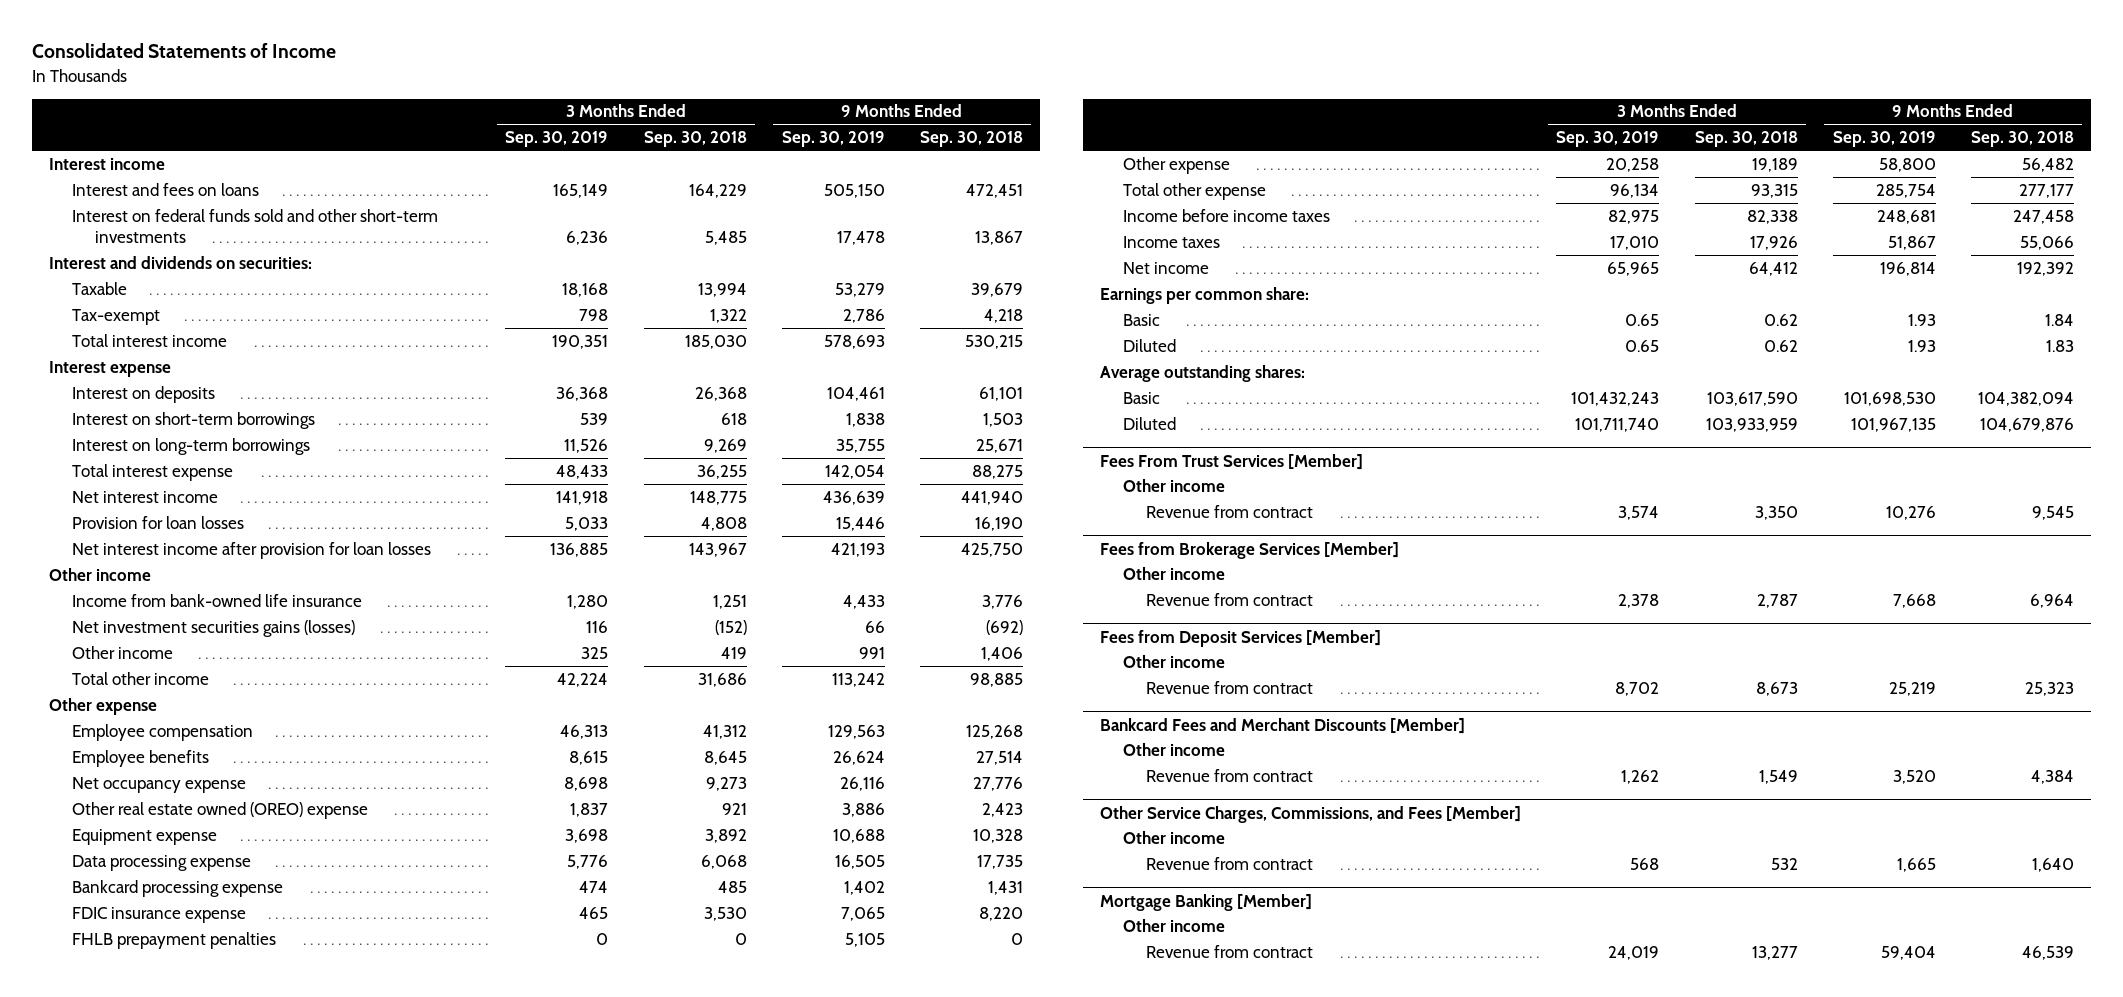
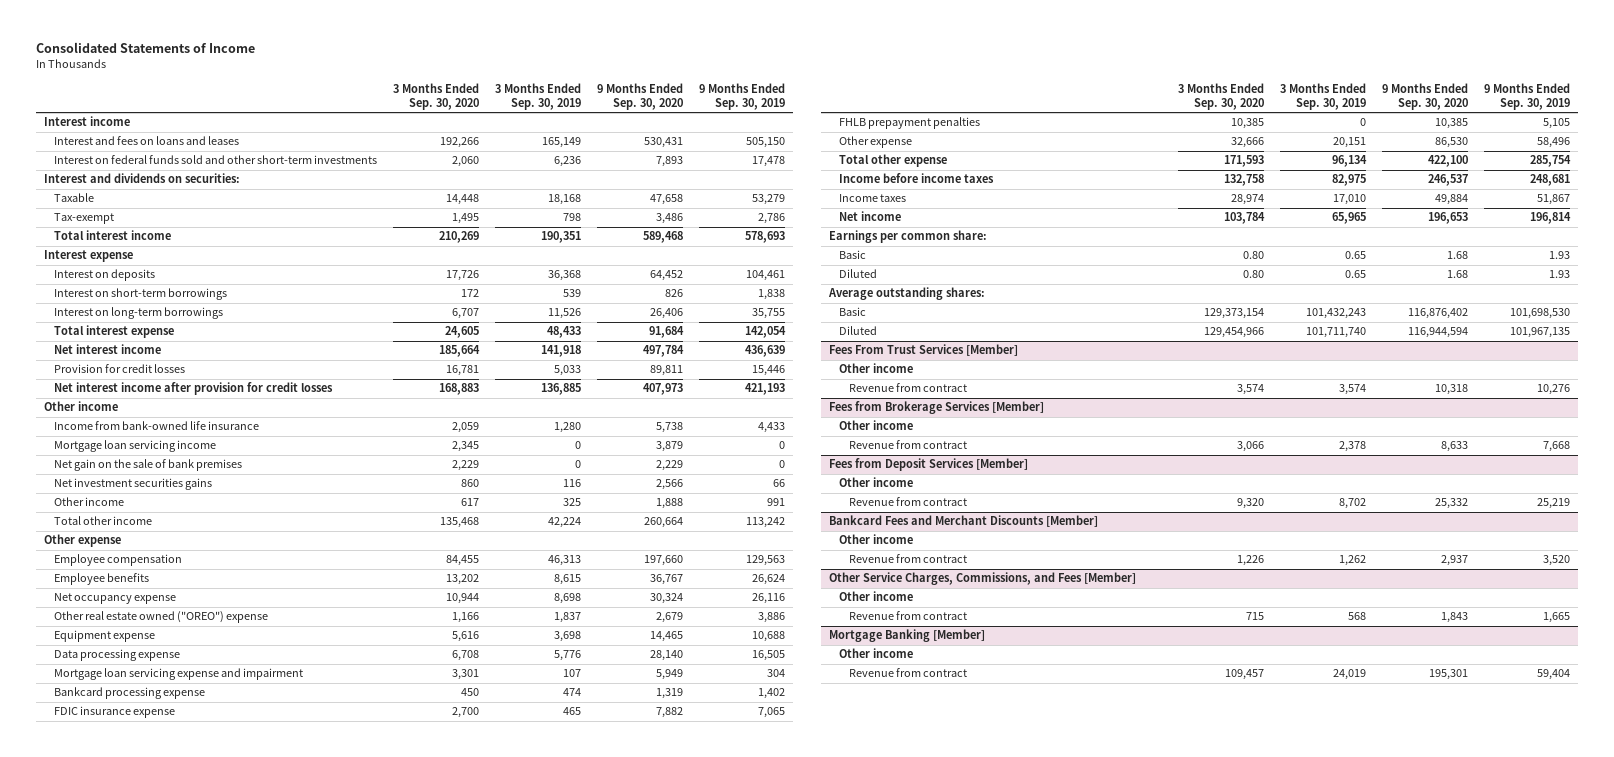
[643,131,747,148] Sep. 30, 2018 -> none
[919,131,1023,148] Sep. 30, 2018 -> none
none -> [393,82,480,110] 3 Months Ended Sep. 30, 2020
none -> [597,82,684,110] 9 Months Ended Sep. 30, 2020
[72,182,260,196] Interest and fees on loans -> [54,136,240,146] Interest and fees on loans and leases
[72,515,245,529] Provision for loan losses -> [54,364,186,374] Provision for credit losses
[72,541,432,559] Net interest income after provision for loan losses -> [54,382,334,396] Net interest income after provision for credit losses
none -> [54,440,217,453] Mortgage loan servicing income
none -> [54,459,243,472] Net gain on the sale of bank premises
[72,619,356,637] Net investment securities gains (losses) -> [54,478,213,491] Net investment securities gains
[72,801,369,819] Other real estate owned (OREO) expense -> [54,611,269,624] Other real estate owned ("OREO") expense
none -> [54,668,304,681] Mortgage loan servicing expense and impairment
[1606,157,1660,172] 20,258 -> [1333,137,1367,149] 20,151
[1878,157,1936,172] 58,800 -> [1537,137,1571,149] 58,496

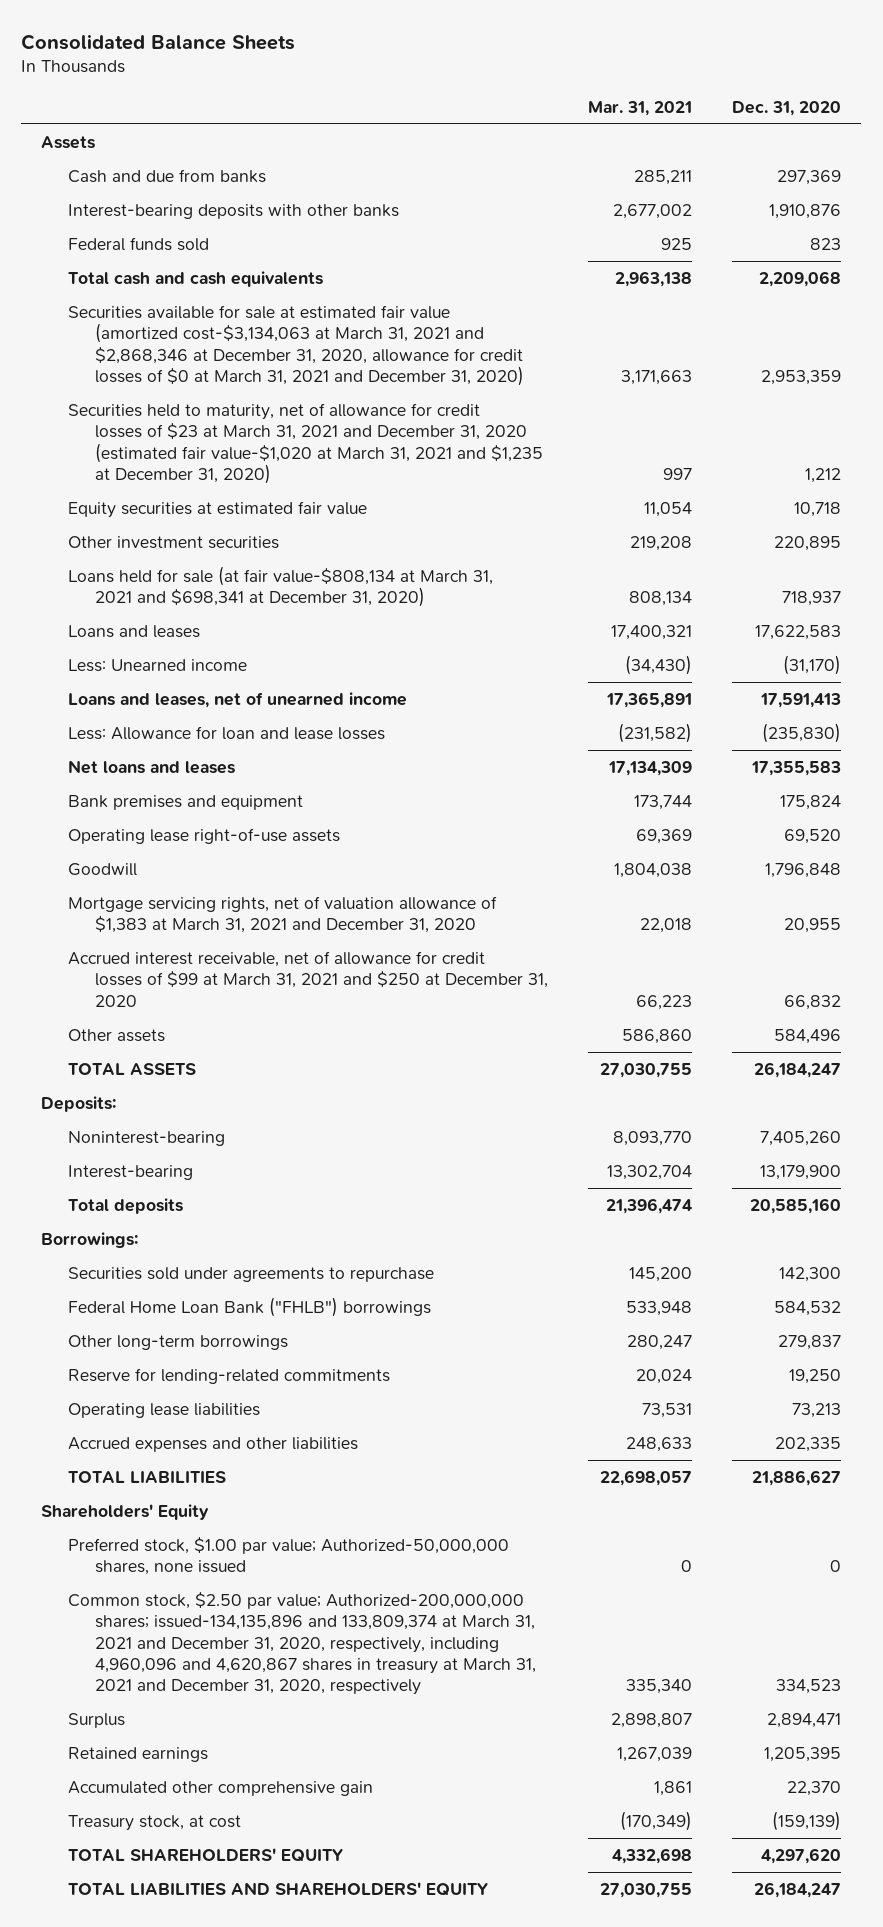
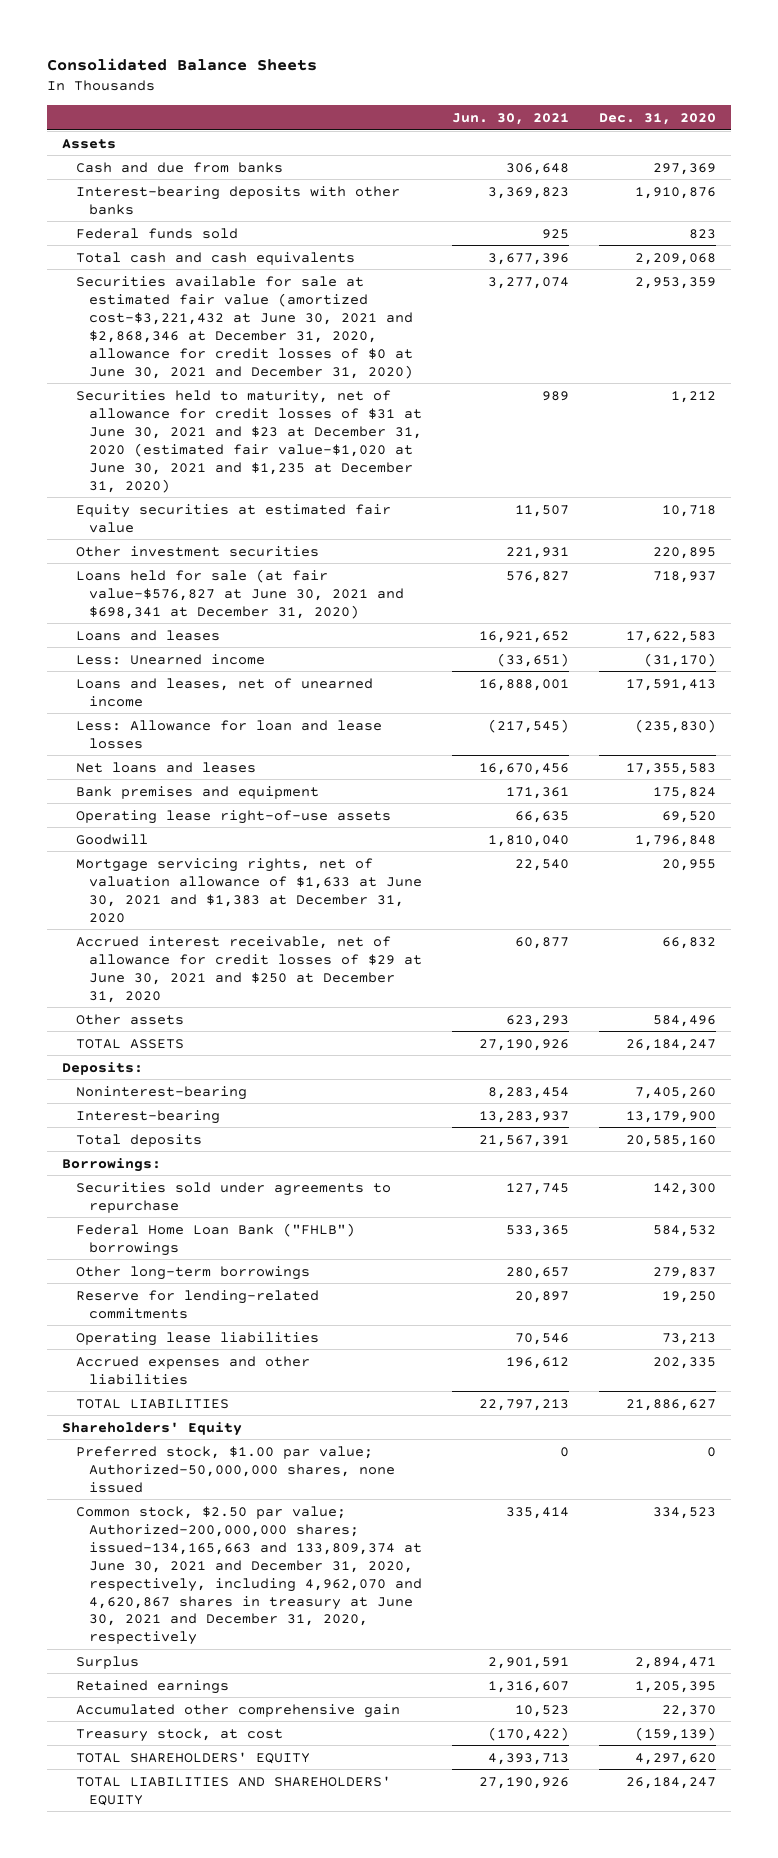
[588,100,693,116] Mar. 31, 2021 -> none
none -> [452,112,570,125] Jun. 30, 2021
[68,304,525,386] Securities available for sale at estimated fair value (amortized cost-$3,134,063 at March 31, 2021 and $2,868,346 at December 31, 2020, allowance for credit losses of $0 at March 31, 2021 and December 31, 2020) -> [75,275,414,379] Securities available for sale at estimated fair value (amortized cost-$3,221,432 at June 30, 2021 and $2,868,346 at December 31, 2020, allowance for credit losses of $0 at June 30, 2021 and December 31, 2020)
[68,402,544,484] Securities held to maturity, net of allowance for credit losses of $23 at March 31, 2021 and December 31, 2020 (estimated fair value-$1,020 at March 31, 2021 and $1,235 at December 31, 2020) -> [75,389,423,493] Securities held to maturity, net of allowance for credit losses of $31 at June 30, 2021 and $23 at December 31, 2020 (estimated fair value-$1,020 at June 30, 2021 and $1,235 at December 31, 2020)
[68,565,494,608] Loans held for sale (at fair value-$808,134 at March 31, 2021 and $698,341 at December 31, 2020) -> [75,568,405,619] Loans held for sale (at fair value-$576,827 at June 30, 2021 and $698,341 at December 31, 2020)
[68,895,498,934] Mortgage servicing rights, net of valuation allowance of $1,383 at March 31, 2021 and December 31, 2020 -> [75,857,423,923] Mortgage servicing rights, net of valuation allowance of $1,633 at June 30, 2021 and $1,383 at December 31, 2020
[68,950,549,1007] Accrued interest receivable, net of allowance for credit losses of $99 at March 31, 2021 and $250 at December 31, 2020 -> [75,935,423,1003] Accrued interest receivable, net of allowance for credit losses of $29 at June 30, 2021 and $250 at December 31, 2020
[68,1591,537,1696] Common stock, $2.50 par value; Authorized-200,000,000 shares; issued-134,135,896 and 133,809,374 at March 31, 2021 and December 31, 2020, respectively, including 4,960,096 and 4,620,867 shares in treasury at March 31, 2021 and December 31, 2020, respectively -> [75,1505,423,1646] Common stock, $2.50 par value; Authorized-200,000,000 shares; issued-134,165,663 and 133,809,374 at June 30, 2021 and December 31, 2020, respectively, including 4,962,070 and 4,620,867 shares in treasury at June 30, 2021 and December 31, 2020, respectively

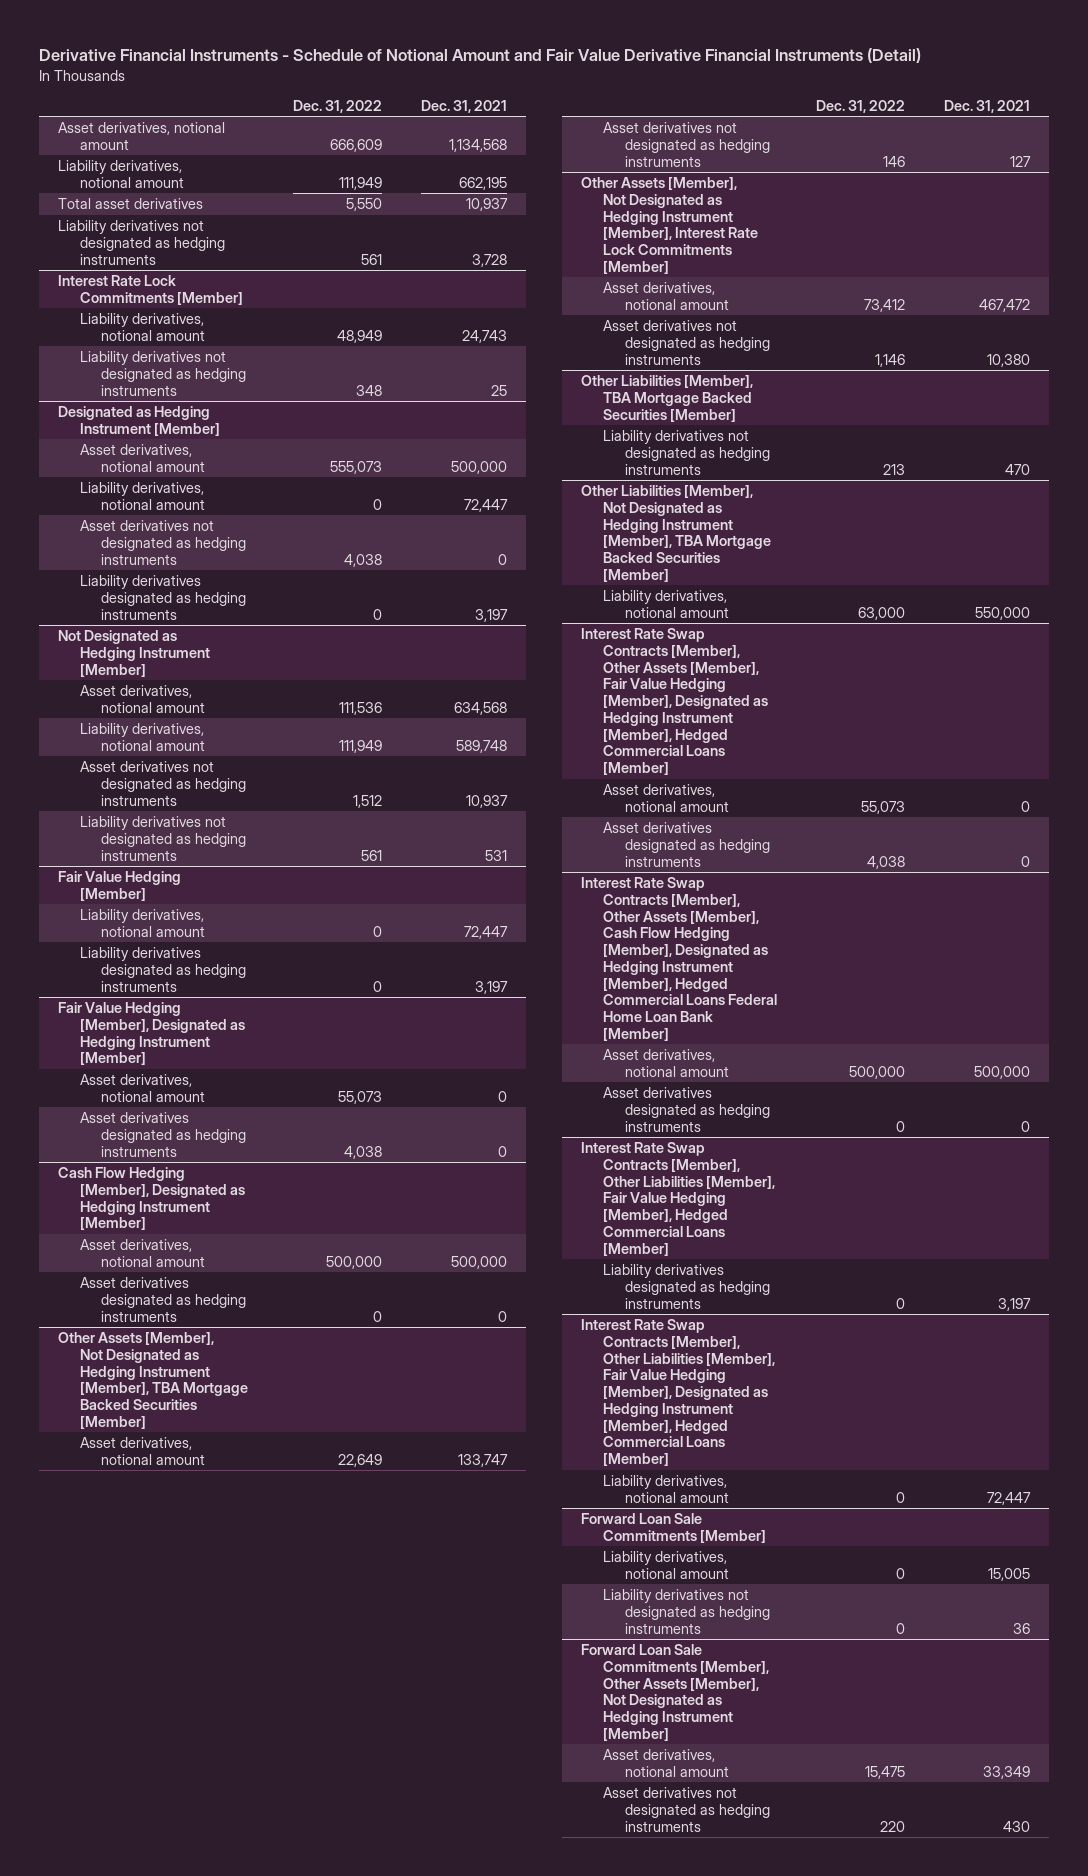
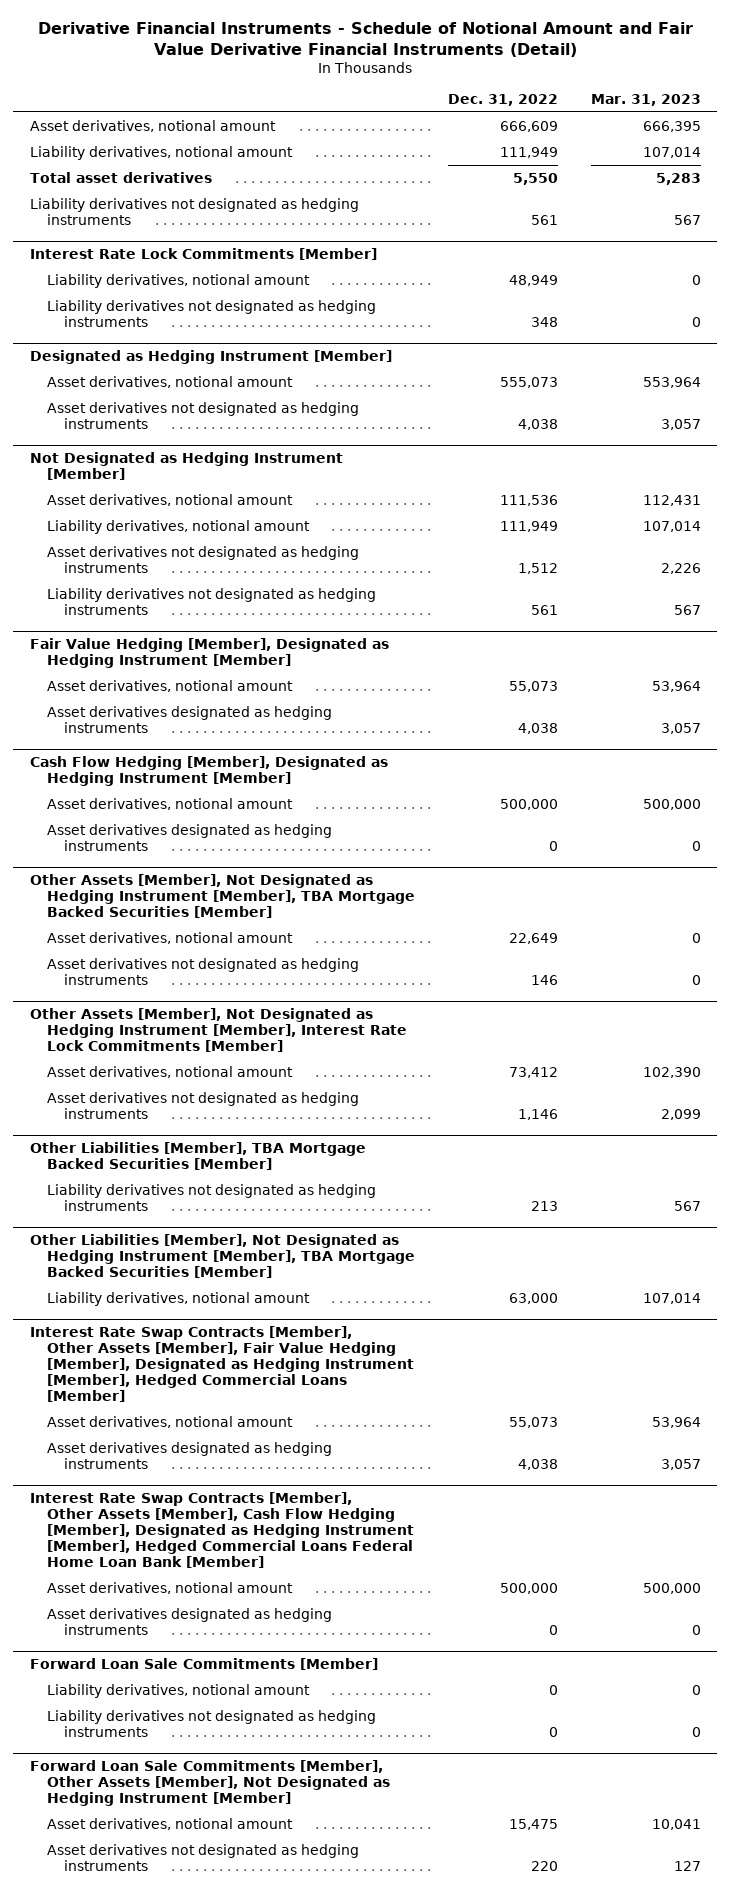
[420,99,507,113] Dec. 31, 2021 -> none
none -> [590,93,701,106] Mar. 31, 2023
[79,482,206,510] Liability derivatives, notional amount -> none
[79,575,247,620] Liability derivatives designated as hedging instruments -> none
[58,871,182,901] Fair Value Hedging [Member] -> none
[79,909,206,937] Liability derivatives, notional amount -> none
[79,947,247,992] Liability derivatives designated as hedging instruments -> none
[581,1142,776,1256] Interest Rate Swap Contracts [Member], Other Liabilities [Member], Fair Value Hedging [Member], Hedged Commercial Loans [Member] -> none
[603,1264,770,1309] Liability derivatives designated as hedging instruments -> none
[581,1319,776,1467] Interest Rate Swap Contracts [Member], Other Liabilities [Member], Fair Value Hedging [Member], Designated as Hedging Instrument [Member], Hedged Commercial Loans [Member] -> none
[603,1475,729,1503] Liability derivatives, notional amount -> none

